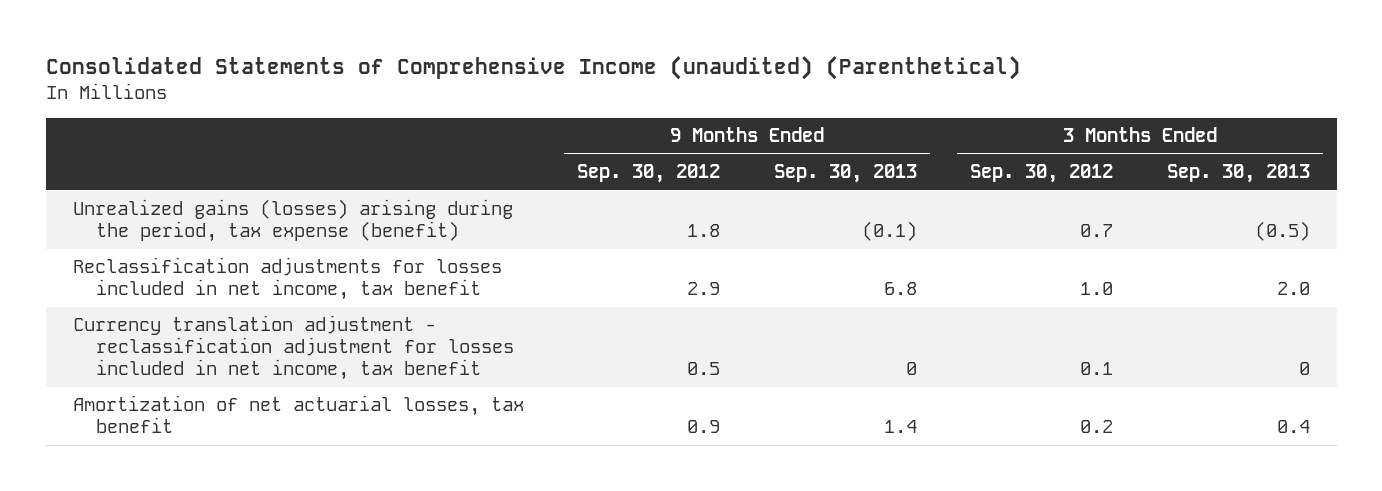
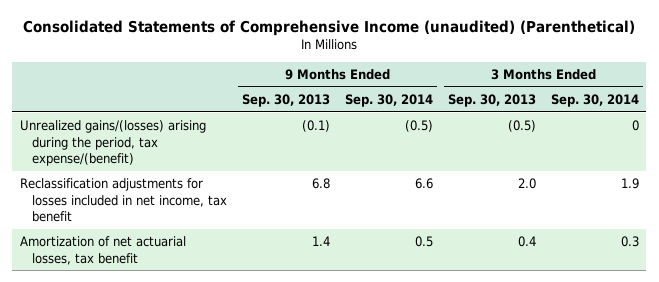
[577,164,721,184] Sep. 30, 2012 -> none
[970,164,1114,184] Sep. 30, 2012 -> none
none -> [345,93,434,107] Sep. 30, 2014
none -> [550,93,639,107] Sep. 30, 2014
[72,199,513,243] Unrealized gains (losses) arising during the period, tax expense (benefit) -> [19,120,206,166] Unrealized gains/(losses) arising during the period, tax expense/(benefit)
[72,315,515,381] Currency translation adjustment - reclassification adjustment for losses included in net income, tax benefit -> none

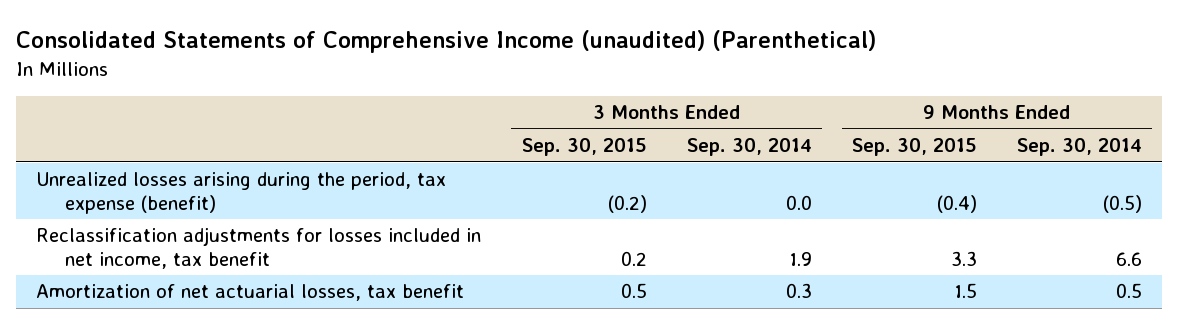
[242,93,331,107] Sep. 30, 2013 -> none
[448,93,537,107] Sep. 30, 2013 -> none
none -> [521,138,647,157] Sep. 30, 2015
none -> [851,138,977,157] Sep. 30, 2015
[19,120,206,166] Unrealized gains/(losses) arising during the period, tax expense/(benefit) -> [36,172,447,214] Unrealized losses arising during the period, tax expense (benefit)
[631,120,639,132] 0 -> [785,194,812,210] 0.0

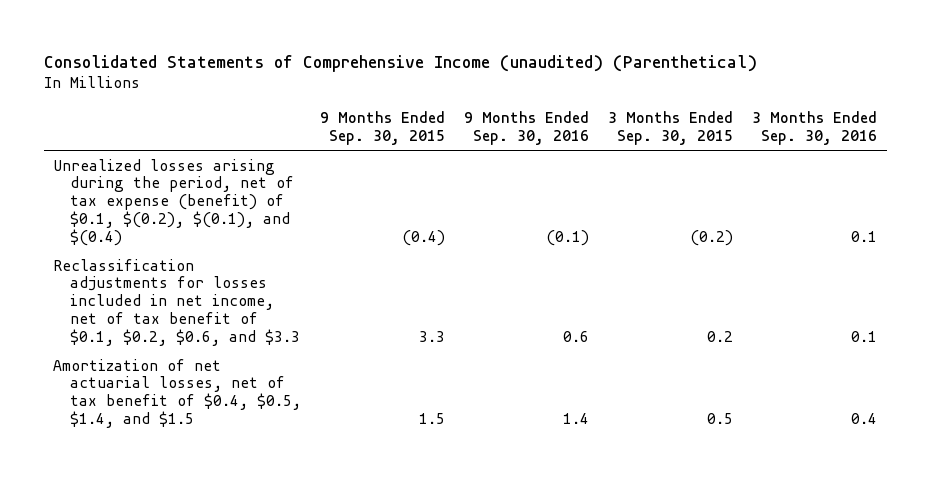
[686,138,812,157] Sep. 30, 2014 -> none
[1016,138,1142,157] Sep. 30, 2014 -> none
none -> [464,111,590,146] 9 Months Ended Sep. 30, 2016
none -> [752,111,878,146] 3 Months Ended Sep. 30, 2016
[36,172,447,214] Unrealized losses arising during the period, tax expense (benefit) -> [53,158,295,246] Unrealized losses arising during the period, net of tax expense (benefit) of $0.1, $(0.2), $(0.1), and $(0.4)
[36,227,482,269] Reclassification adjustments for losses included in net income, tax benefit -> [53,258,301,346] Reclassification adjustments for losses included in net income, net of tax benefit of $0.1, $0.2, $0.6, and $3.3
[36,284,465,302] Amortization of net actuarial losses, tax benefit -> [53,358,302,429] Amortization of net actuarial losses, net of tax benefit of $0.4, $0.5, $1.4, and $1.5

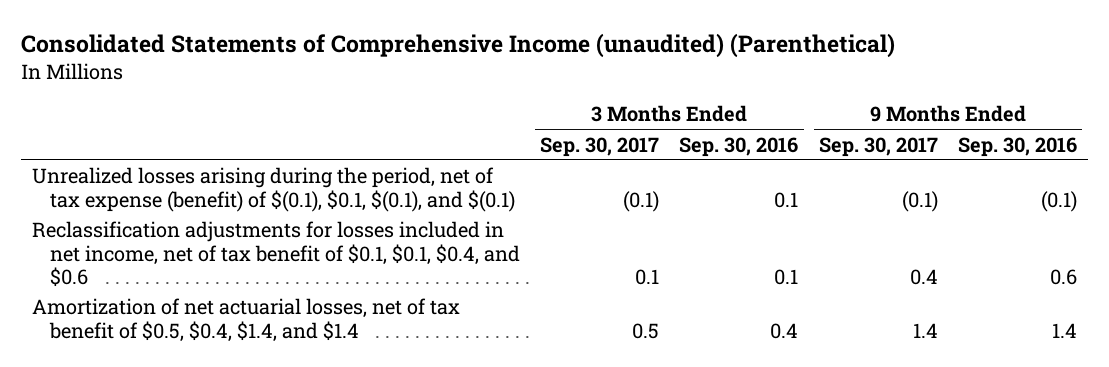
[320,111,446,146] 9 Months Ended Sep. 30, 2015 -> none
[608,111,734,146] 3 Months Ended Sep. 30, 2015 -> none
none -> [540,136,660,157] Sep. 30, 2017
none -> [818,136,938,157] Sep. 30, 2017
[53,158,295,246] Unrealized losses arising during the period, net of tax expense (benefit) of $0.1, $(0.2), $(0.1), and $(0.4) -> [31,167,515,212] Unrealized losses arising during the period, net of tax expense (benefit) of $(0.1), $0.1, $(0.1), and $(0.1)
[53,258,301,346] Reclassification adjustments for losses included in net income, net of tax benefit of $0.1, $0.2, $0.6, and $3.3 -> [31,221,520,288] Reclassification adjustments for losses included in net income, net of tax benefit of $0.1, $0.1, $0.4, and $0.6
[53,358,302,429] Amortization of net actuarial losses, net of tax benefit of $0.4, $0.5, $1.4, and $1.5 -> [31,298,460,342] Amortization of net actuarial losses, net of tax benefit of $0.5, $0.4, $1.4, and $1.4

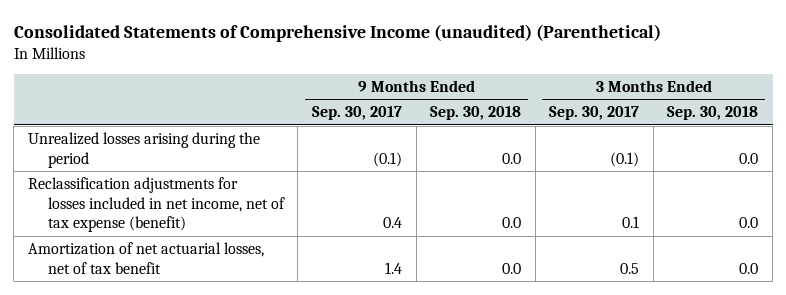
[679,136,799,157] Sep. 30, 2016 -> none
[958,136,1078,157] Sep. 30, 2016 -> none
none -> [430,106,522,121] Sep. 30, 2018
none -> [667,106,759,121] Sep. 30, 2018
[31,167,515,212] Unrealized losses arising during the period, net of tax expense (benefit) of $(0.1), $0.1, $(0.1), and $(0.1) -> [28,131,261,168] Unrealized losses arising during the period
[31,221,520,288] Reclassification adjustments for losses included in net income, net of tax benefit of $0.1, $0.1, $0.4, and $0.6 -> [28,176,285,233] Reclassification adjustments for losses included in net income, net of tax expense (benefit)
[31,298,460,342] Amortization of net actuarial losses, net of tax benefit of $0.5, $0.4, $1.4, and $1.4 -> [28,241,265,274] Amortization of net actuarial losses, net of tax benefit

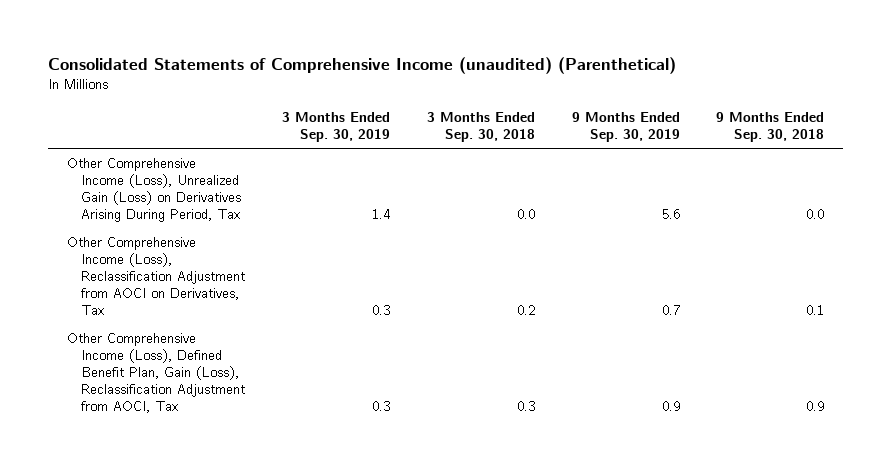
[311,106,402,121] Sep. 30, 2017 -> none
[549,106,640,121] Sep. 30, 2017 -> none
none -> [282,112,391,143] 3 Months Ended Sep. 30, 2019
none -> [571,112,680,143] 9 Months Ended Sep. 30, 2019
[28,241,265,274] Amortization of net actuarial losses, net of tax benefit -> none
[28,131,261,168] Unrealized losses arising during the period -> [66,157,242,223] Other Comprehensive Income (Loss), Unrealized Gain (Loss) on Derivatives Arising During Period, Tax
[28,176,285,233] Reclassification adjustments for losses included in net income, net of tax expense (benefit) -> [66,236,246,316] Other Comprehensive Income (Loss), Reclassification Adjustment from AOCI on Derivatives, Tax
[502,217,522,229] 0.0 -> [806,305,825,316] 0.1
[739,217,759,229] 0.0 -> [516,305,535,316] 0.2
none -> [66,332,246,414] Other Comprehensive Income (Loss), Defined Benefit Plan, Gain (Loss), Reclassification Adjustment from AOCI, Tax

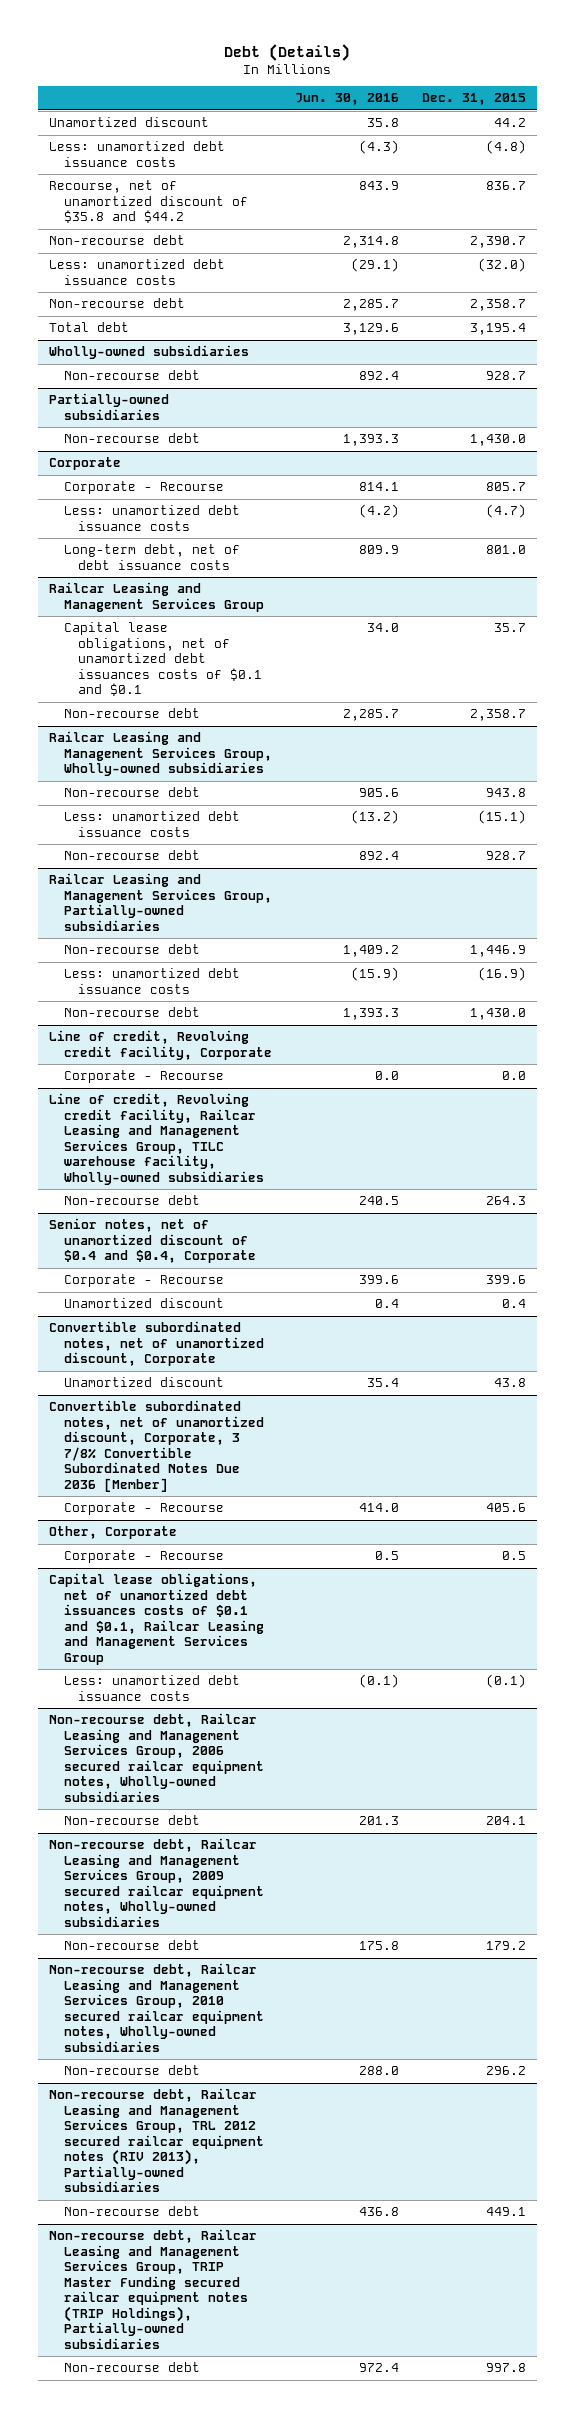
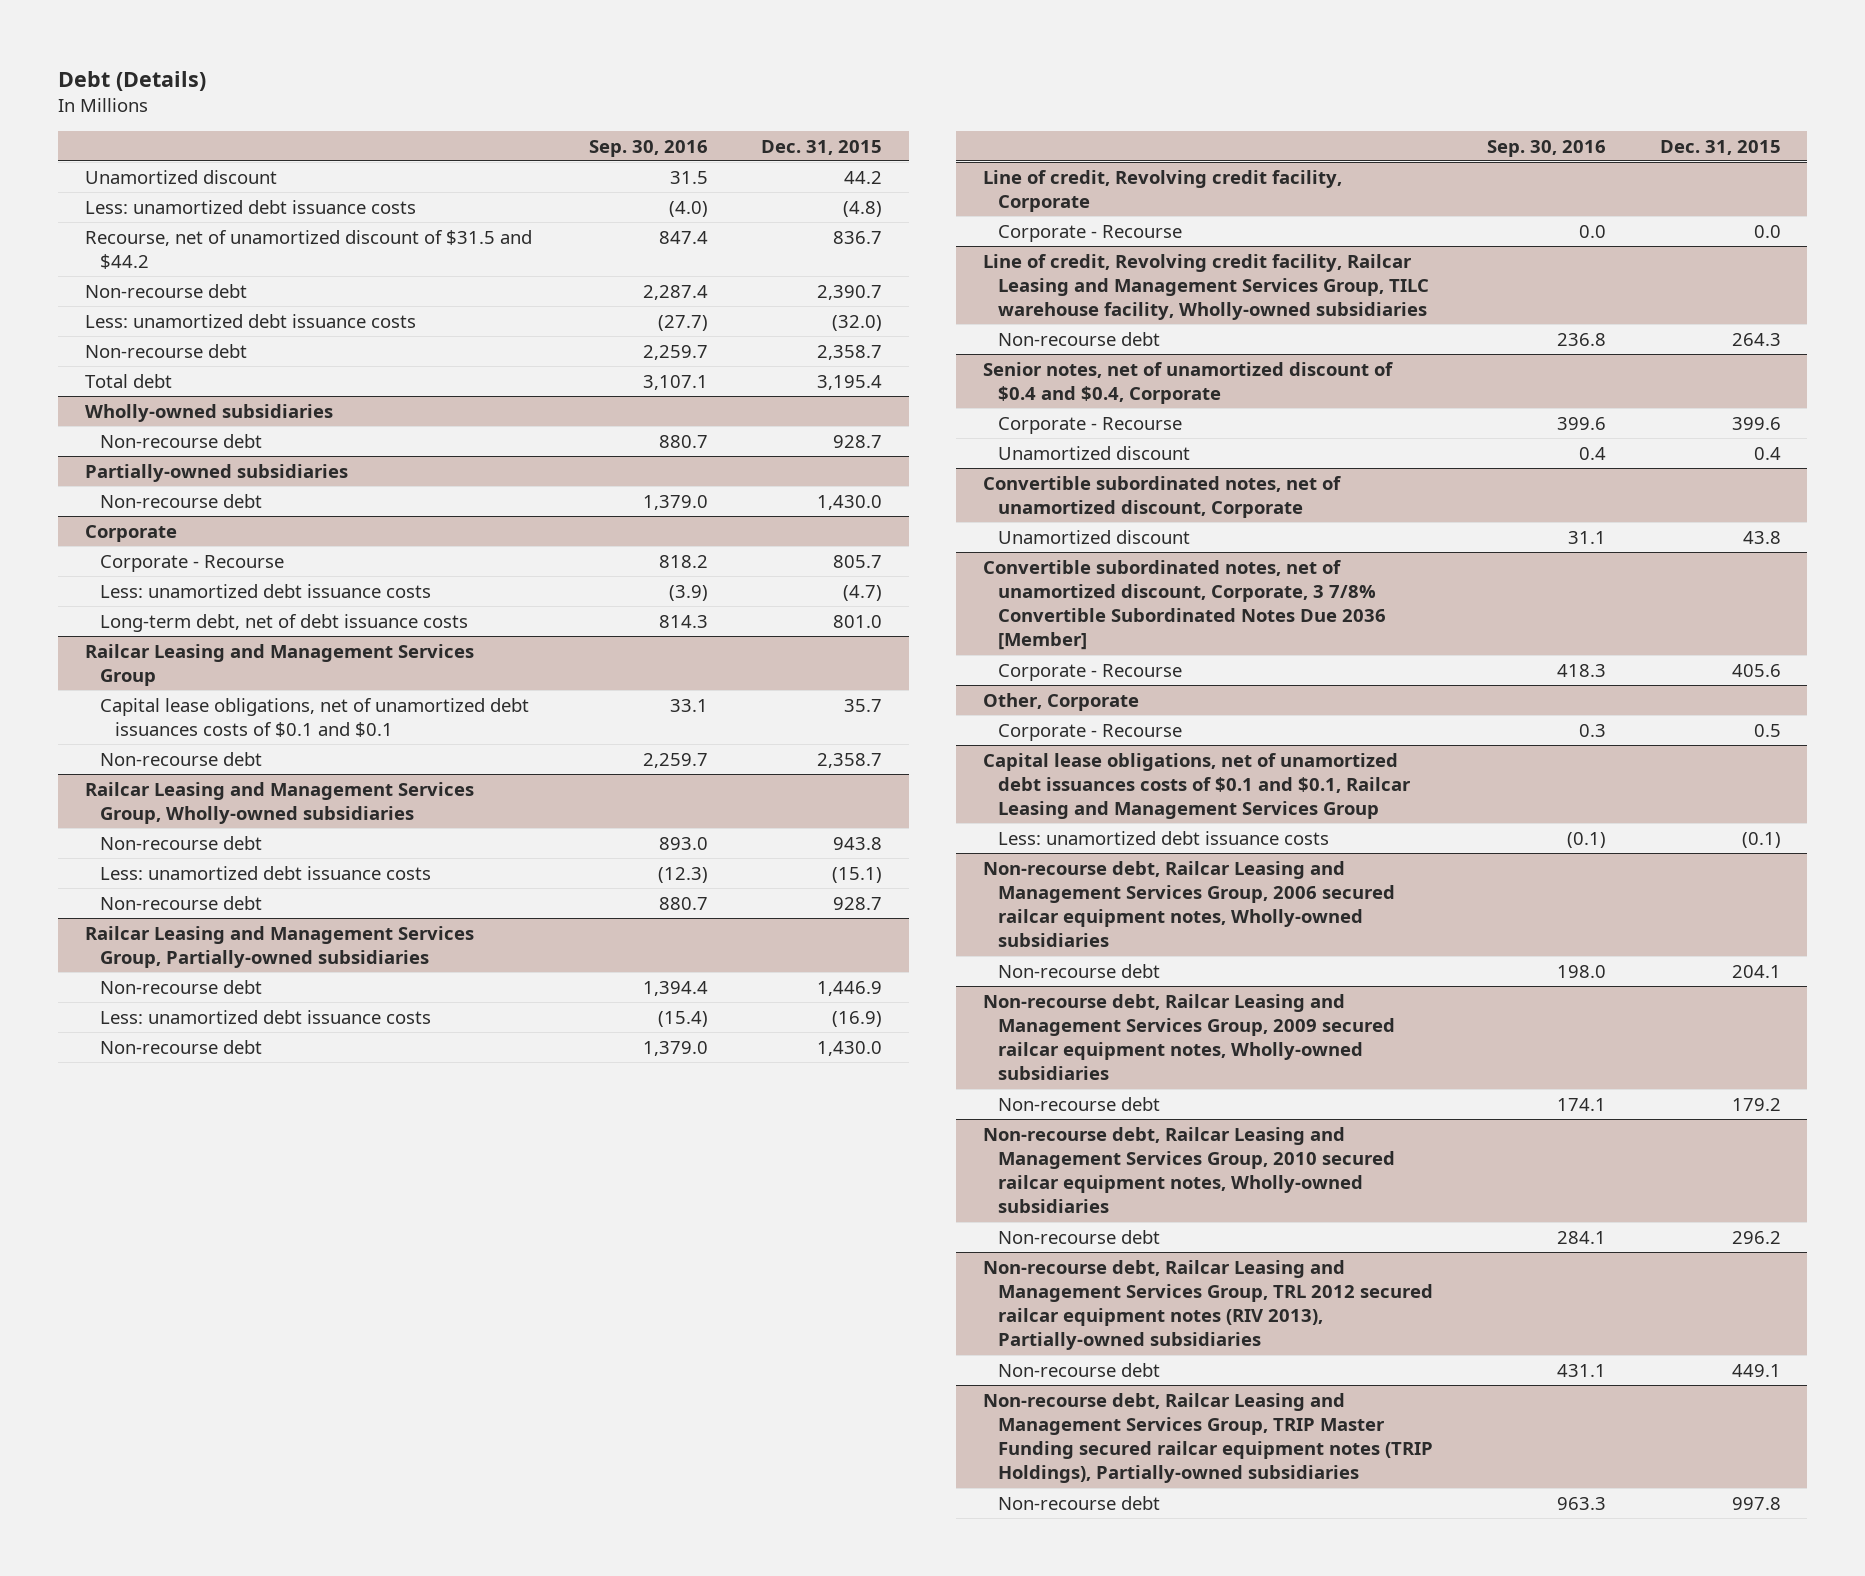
[294,93,399,106] Jun. 30, 2016 -> none
none -> [588,139,708,157] Sep. 30, 2016
[49,180,248,224] Recourse, net of unamortized discount of $35.8 and $44.2 -> [84,229,532,269] Recourse, net of unamortized discount of $31.5 and $44.2

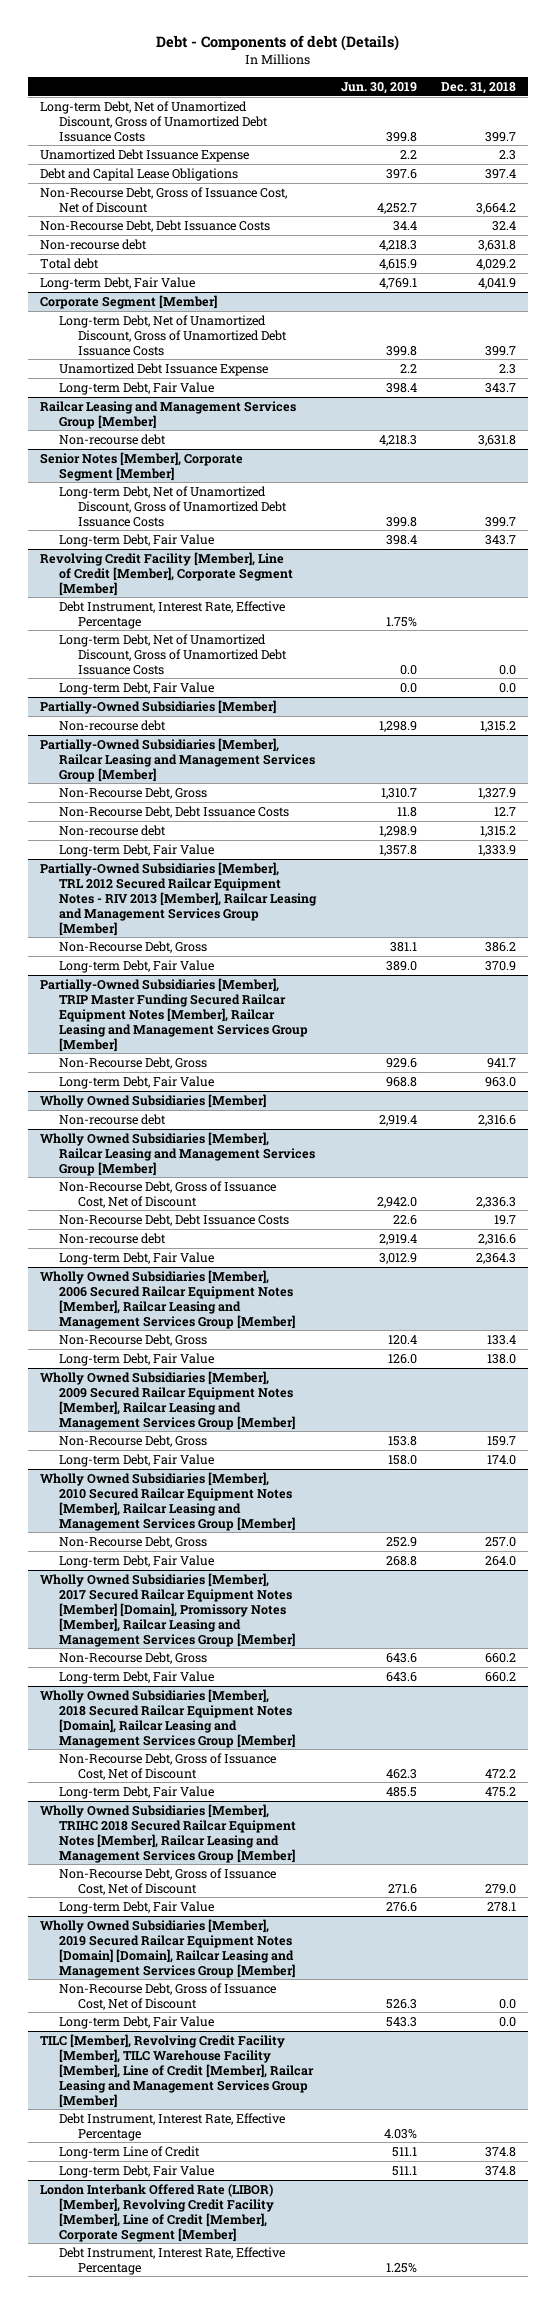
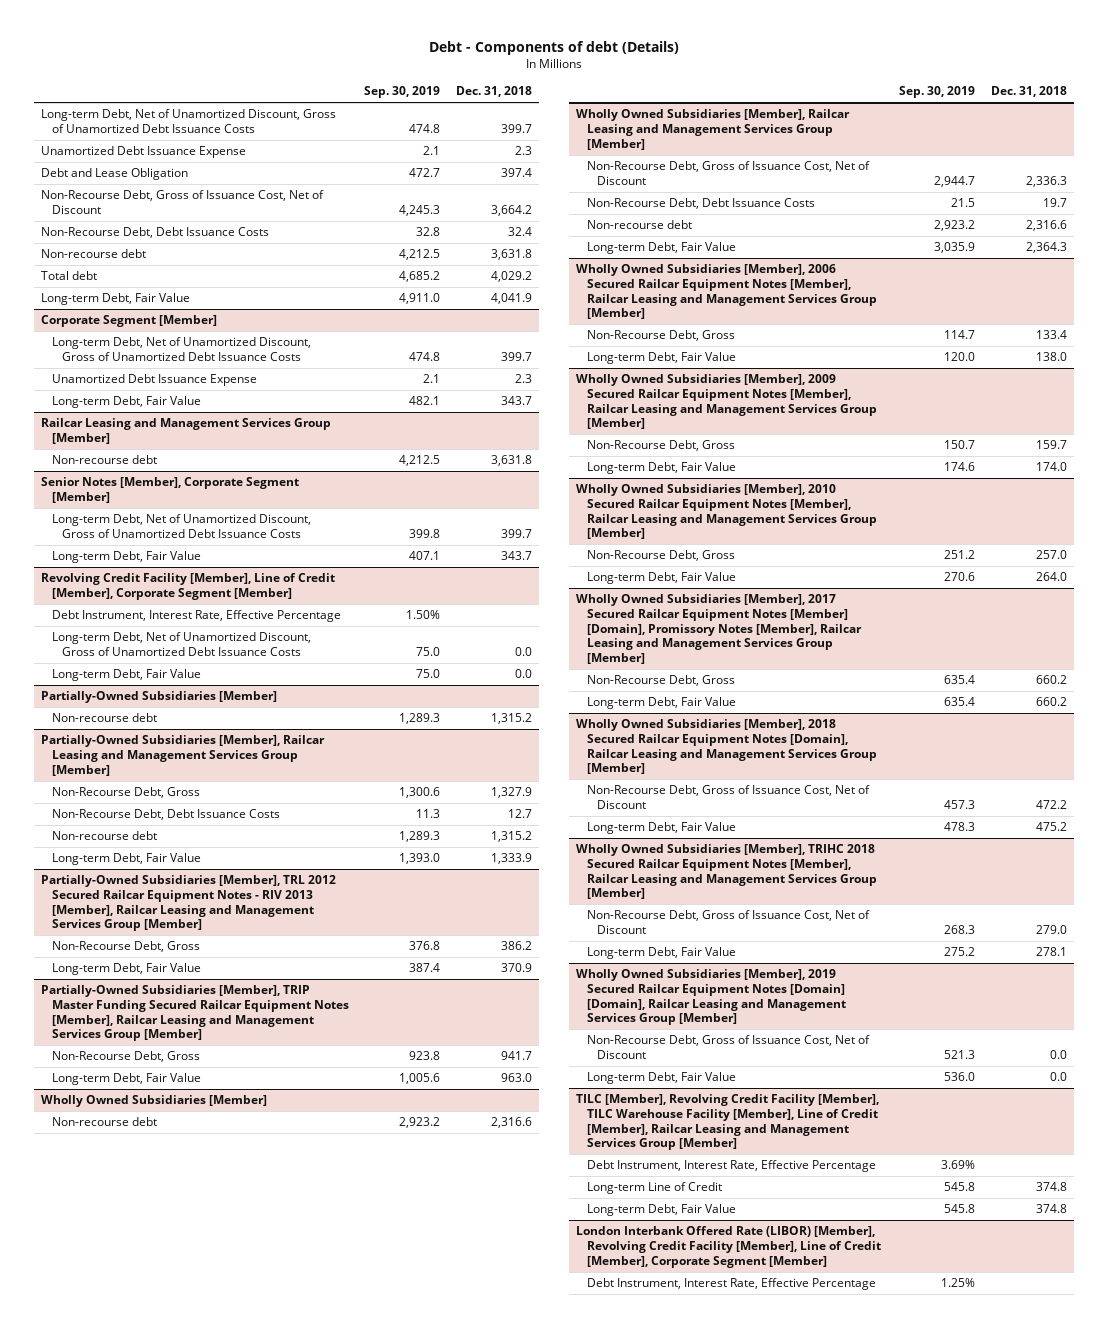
[340,81,417,94] Jun. 30, 2019 -> none
none -> [364,86,441,99] Sep. 30, 2019
[39,167,238,181] Debt and Capital Lease Obligations -> [41,168,189,181] Debt and Lease Obligation

